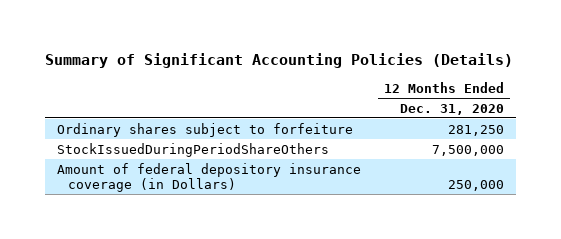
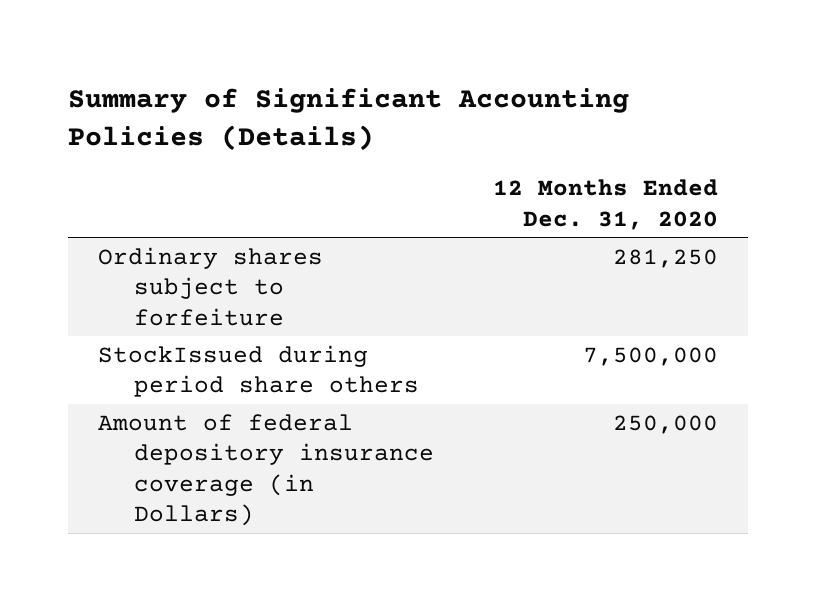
[56,142,329,157] StockIssuedDuringPeriodShareOthers -> [98,344,419,398] StockIssued during period share others

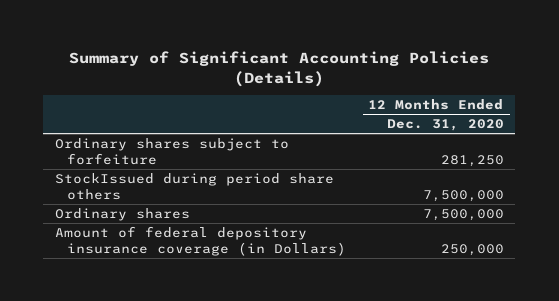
none -> [54,207,190,221] Ordinary shares

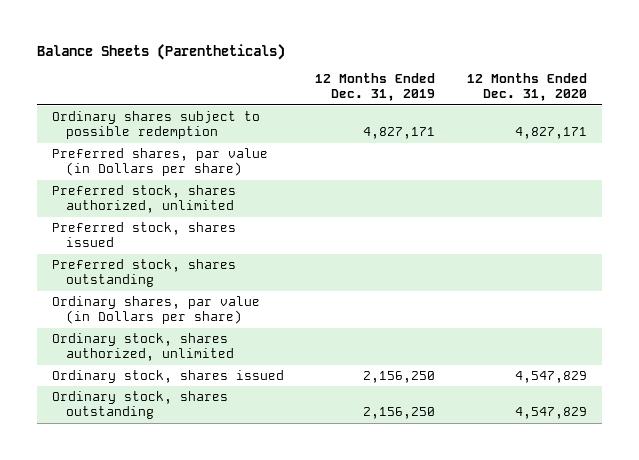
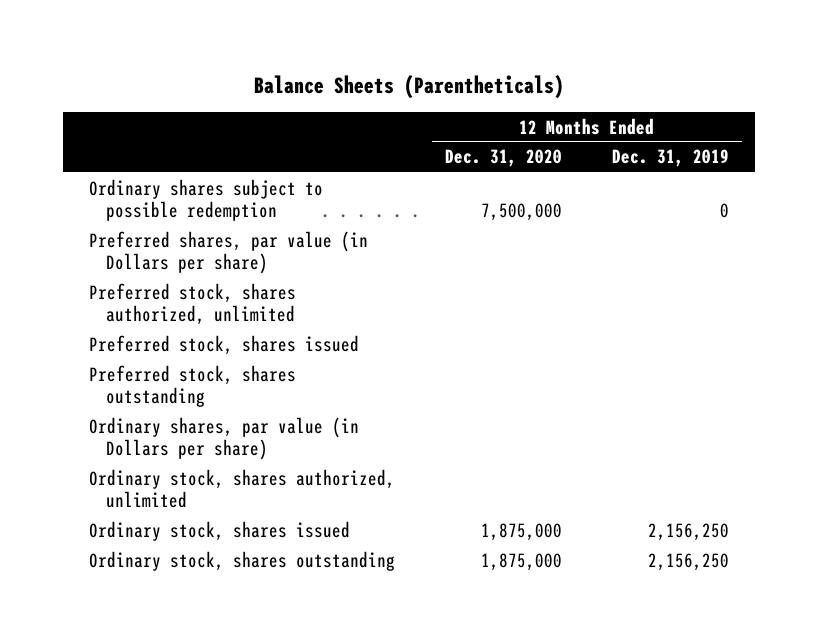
[363,127,436,140] 4,827,171 -> [720,203,730,219] 0
[514,127,587,140] 4,827,171 -> [481,203,563,222] 7,500,000
[514,370,587,383] 4,547,829 -> [481,522,563,541] 1,875,000
[514,407,587,420] 4,547,829 -> [481,552,563,571] 1,875,000

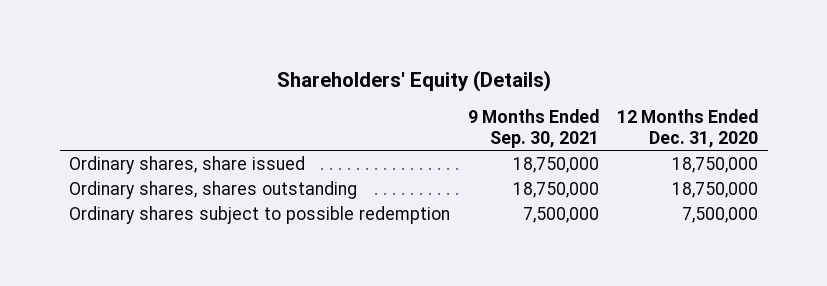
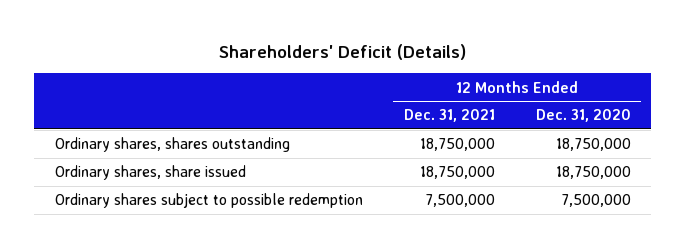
[276,70,551,93] Shareholders' Equity (Details) -> [218,44,466,61] Shareholders' Deficit (Details)
[468,109,600,148] 9 Months Ended Sep. 30, 2021 -> none
none -> [403,109,495,123] Dec. 31, 2021
[68,155,305,174] Ordinary shares, share issued -> [54,165,246,181] Ordinary shares, share issued

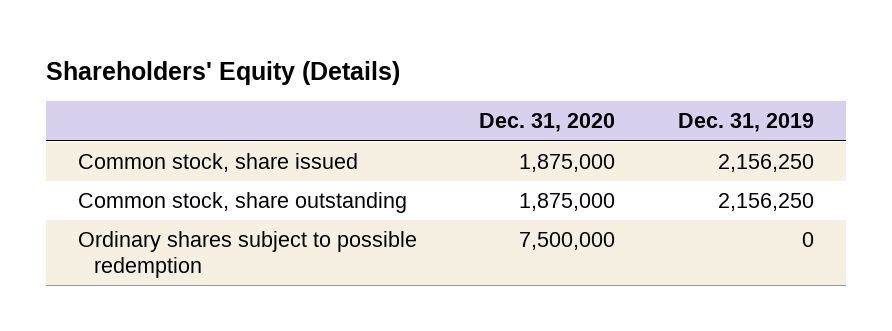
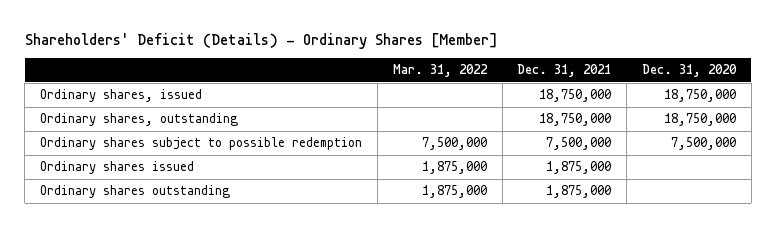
[46,60,401,85] Shareholders' Equity (Details) -> [24,32,498,49] Shareholders' Deficit (Details) - Ordinary Shares [Member]
[678,113,815,133] Dec. 31, 2019 -> none
none -> [392,64,488,78] Mar. 31, 2022
none -> [517,64,612,78] Dec. 31, 2021
[77,153,358,173] Common stock, share issued -> none
[77,192,407,214] Common stock, share outstanding -> none
none -> [40,89,203,103] Ordinary shares, issued
none -> [40,113,239,127] Ordinary shares, outstanding
none -> [40,161,195,175] Ordinary shares issued
none -> [40,185,231,199] Ordinary shares outstanding

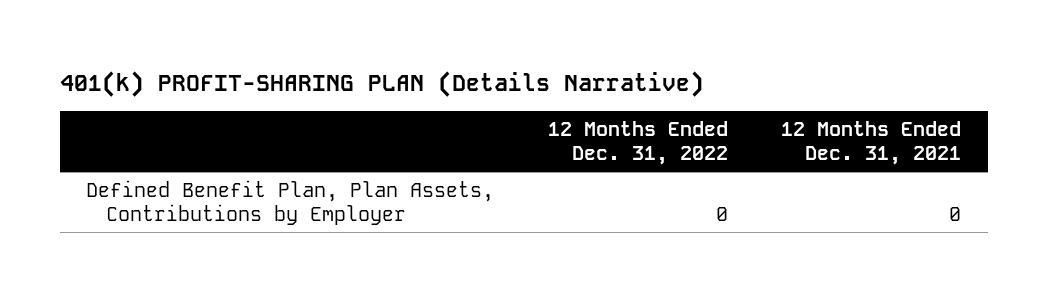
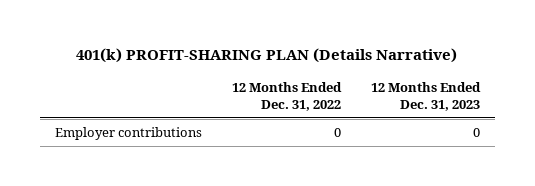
[780,120,961,165] 12 Months Ended Dec. 31, 2021 -> none
none -> [370,82,481,112] 12 Months Ended Dec. 31, 2023
[86,180,495,226] Defined Benefit Plan, Plan Assets, Contributions by Employer -> [54,127,202,141] Employer contributions

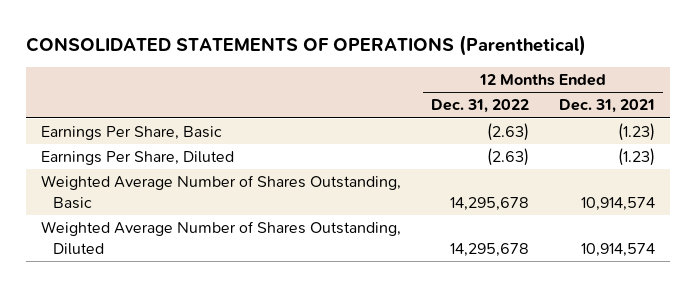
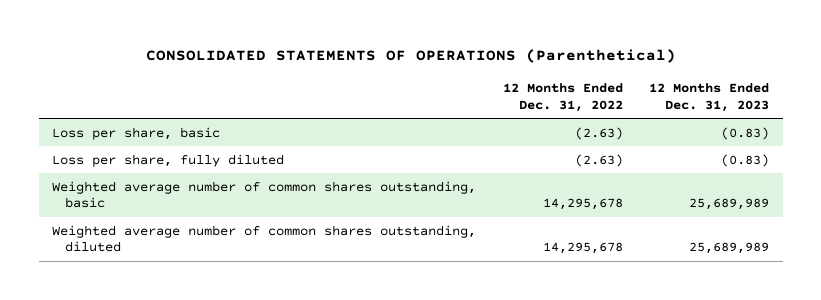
[559,99,656,114] Dec. 31, 2021 -> none
none -> [649,83,770,112] 12 Months Ended Dec. 31, 2023
[40,126,222,141] Earnings Per Share, Basic -> [51,126,220,140] Loss per share, basic
[40,151,234,166] Earnings Per Share, Diluted -> [51,153,284,167] Loss per share, fully diluted
[40,175,401,209] Weighted Average Number of Shares Outstanding, Basic -> [51,180,476,209] Weighted average number of common shares outstanding, basic
[40,221,401,255] Weighted Average Number of Shares Outstanding, Diluted -> [51,224,476,253] Weighted average number of common shares outstanding, diluted

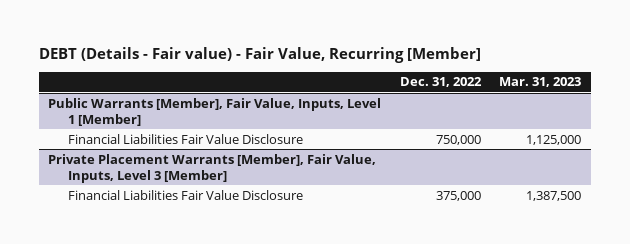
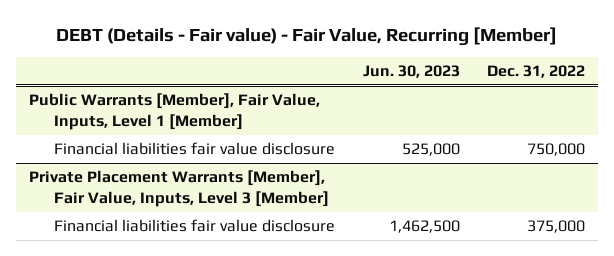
[499,77,582,88] Mar. 31, 2023 -> none
none -> [362,65,460,79] Jun. 30, 2023
[68,133,304,144] Financial Liabilities Fair Value Disclosure -> [54,142,336,156] Financial liabilities fair value disclosure
[68,189,304,200] Financial Liabilities Fair Value Disclosure -> [54,219,336,233] Financial liabilities fair value disclosure

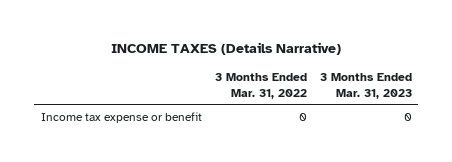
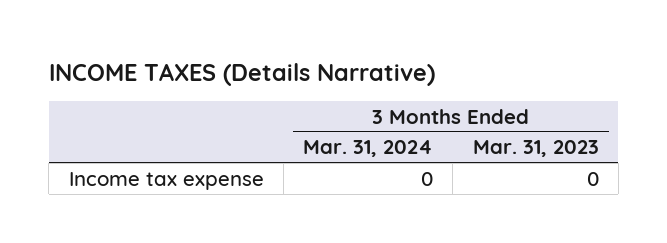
[214,73,307,99] 3 Months Ended Mar. 31, 2022 -> none
none -> [303,140,434,158] Mar. 31, 2024
[40,111,202,123] Income tax expense or benefit -> [68,171,264,190] Income tax expense

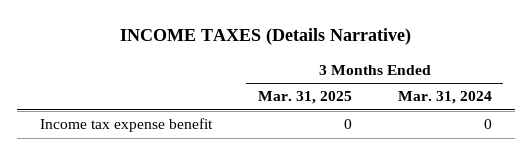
[472,140,599,158] Mar. 31, 2023 -> none
none -> [257,91,352,105] Mar. 31, 2025
[68,171,264,190] Income tax expense -> [39,118,213,133] Income tax expense benefit

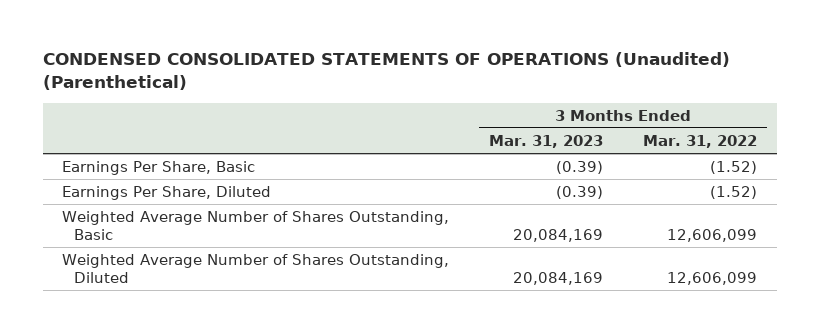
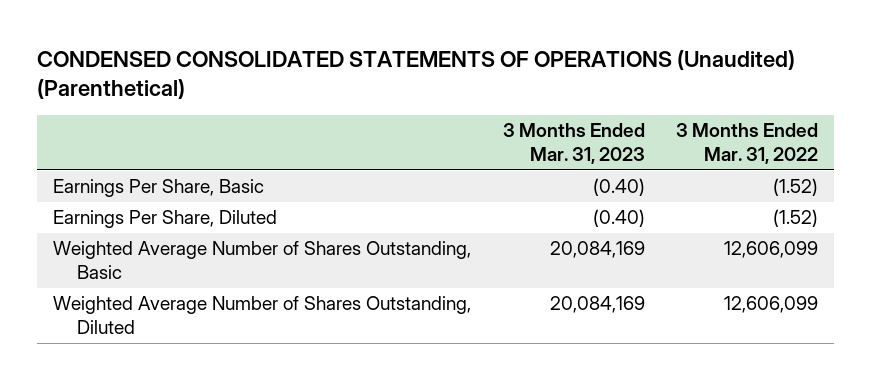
[556,160,604,174] (0.39) -> [592,178,645,197] (0.40)
[556,185,604,199] (0.39) -> [592,209,645,228] (0.40)

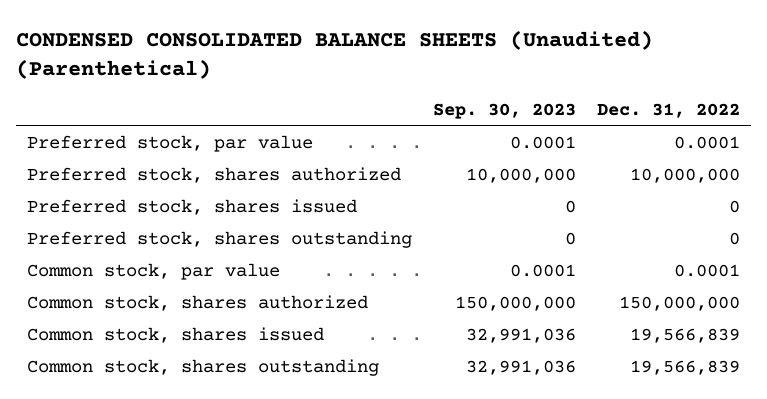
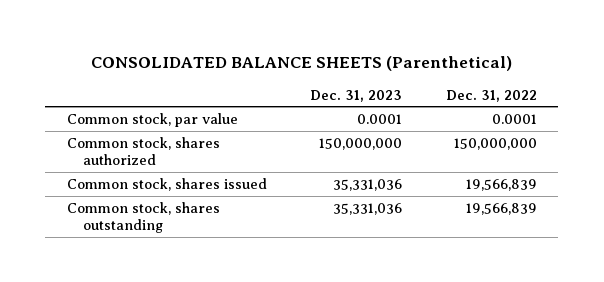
[16,29,654,80] CONDENSED CONSOLIDATED BALANCE SHEETS (Unaudited) (Parenthetical) -> [90,55,512,71] CONSOLIDATED BALANCE SHEETS (Parenthetical)
[433,103,577,120] Sep. 30, 2023 -> none
none -> [310,89,403,102] Dec. 31, 2023
[26,135,313,153] Preferred stock, par value -> none
[26,167,401,184] Preferred stock, shares authorized -> none
[26,199,357,216] Preferred stock, shares issued -> none
[26,231,412,249] Preferred stock, shares outstanding -> none

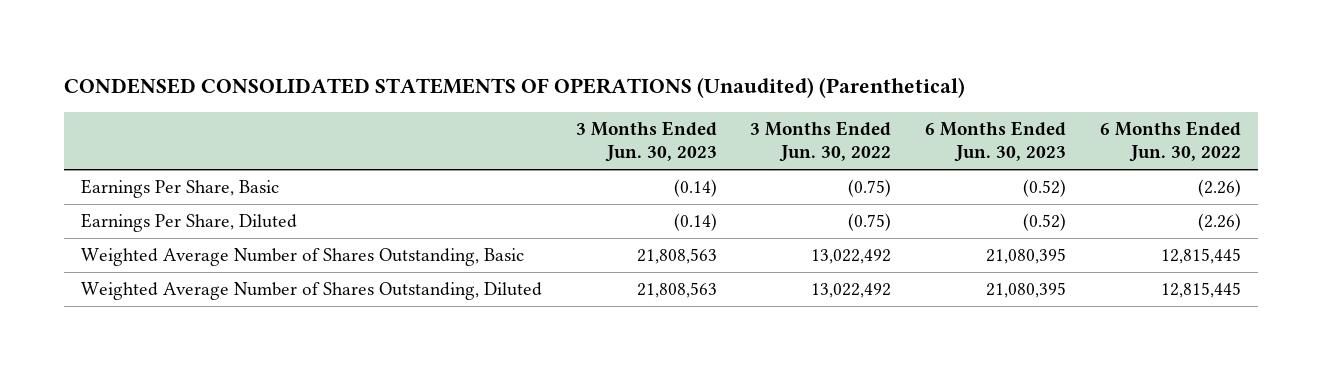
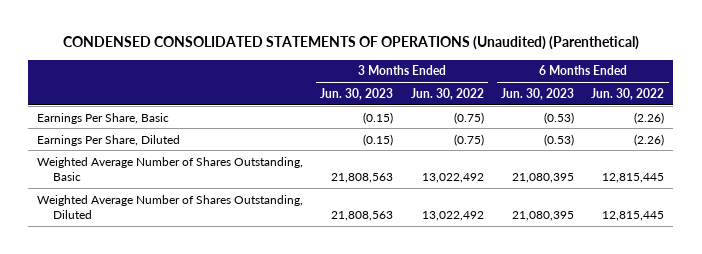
[673,179,717,198] (0.14) -> [363,111,394,124] (0.15)
[1023,179,1067,198] (0.52) -> [544,111,575,124] (0.53)
[673,213,717,232] (0.14) -> [363,133,394,146] (0.15)
[1023,213,1067,232] (0.52) -> [544,133,575,146] (0.53)

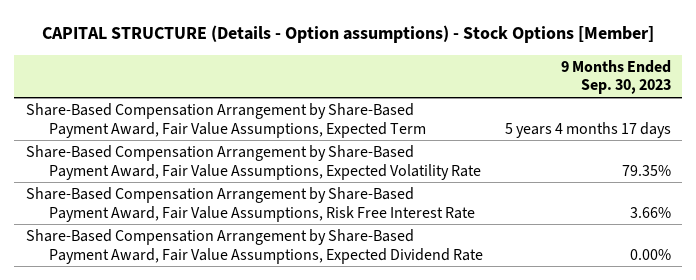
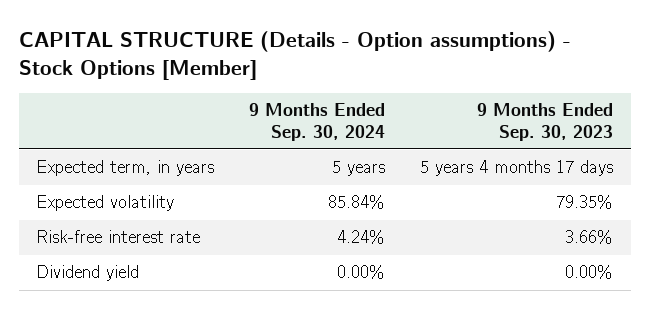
none -> [249,103,386,141] 9 Months Ended Sep. 30, 2024
[25,103,426,138] Share-Based Compensation Arrangement by Share-Based Payment Award, Fair Value Assumptions, Expected Term -> [36,160,215,177] Expected term, in years
[25,145,481,180] Share-Based Compensation Arrangement by Share-Based Payment Award, Fair Value Assumptions, Expected Volatility Rate -> [36,195,175,212] Expected volatility
[25,187,475,222] Share-Based Compensation Arrangement by Share-Based Payment Award, Fair Value Assumptions, Risk Free Interest Rate -> [36,230,201,244] Risk-free interest rate
[25,229,483,264] Share-Based Compensation Arrangement by Share-Based Payment Award, Fair Value Assumptions, Expected Dividend Rate -> [36,265,140,282] Dividend yield

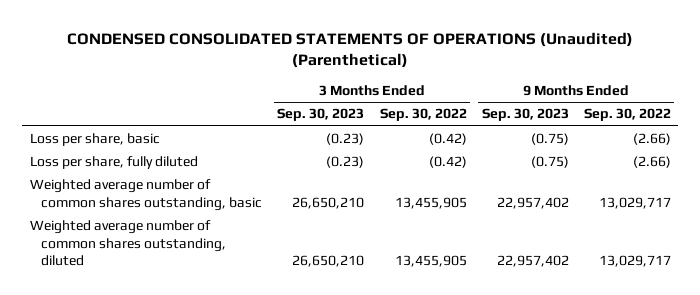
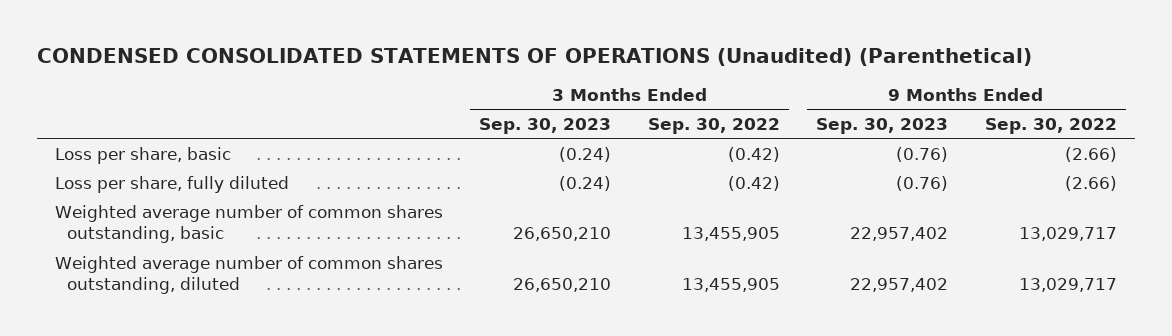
[326,133,365,146] (0.23) -> [559,146,612,162] (0.24)
[530,133,569,146] (0.75) -> [896,146,949,162] (0.76)
[326,156,365,169] (0.23) -> [559,175,612,191] (0.24)
[530,156,569,169] (0.75) -> [896,175,949,191] (0.76)

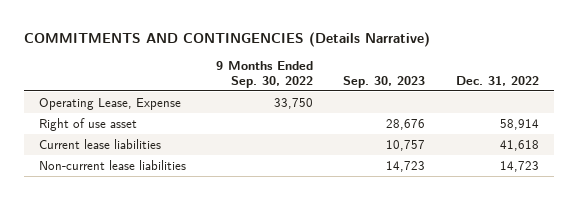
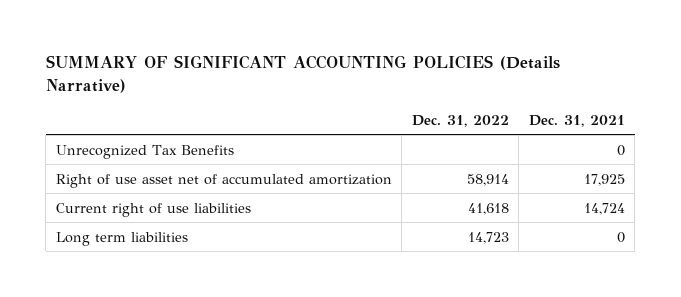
[23,31,430,47] COMMITMENTS AND CONTINGENCIES (Details Narrative) -> [45,55,560,93] SUMMARY OF SIGNIFICANT ACCOUNTING POLICIES (Details Narrative)
[216,60,314,88] 9 Months Ended Sep. 30, 2022 -> none
[343,75,426,88] Sep. 30, 2023 -> none
none -> [528,114,625,127] Dec. 31, 2021
[38,97,181,110] Operating Lease, Expense -> none
none -> [55,144,234,159] Unrecognized Tax Benefits
[38,117,137,131] Right of use asset -> [55,173,392,188] Right of use asset net of accumulated amortization
[38,138,161,149] Current lease liabilities -> [55,202,251,217] Current right of use liabilities
[38,159,186,170] Non-current lease liabilities -> [55,231,188,246] Long term liabilities

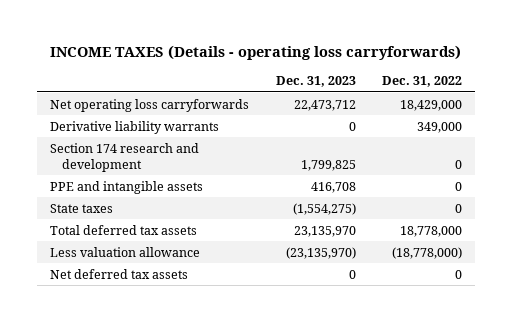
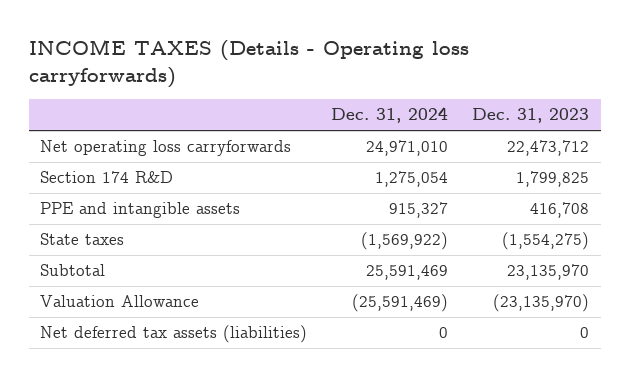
[50,45,462,61] INCOME TAXES (Details - operating loss carryforwards) -> [28,39,469,88] INCOME TAXES (Details - Operating loss carryforwards)
[382,76,463,88] Dec. 31, 2022 -> none
none -> [331,107,449,124] Dec. 31, 2024
[50,120,220,134] Derivative liability warrants -> none
[50,142,200,172] Section 174 research and development -> [40,171,174,184] Section 174 R&D
[50,224,198,235] Total deferred tax assets -> [40,264,106,277] Subtotal
[50,246,201,257] Less valuation allowance -> [40,295,200,308] Valuation Allowance
[50,268,189,279] Net deferred tax assets -> [40,325,308,344] Net deferred tax assets (liabilities)

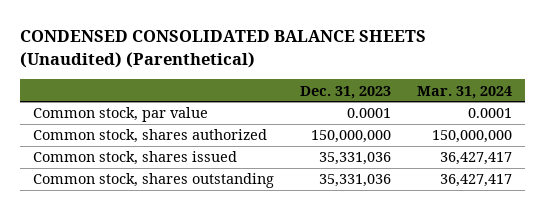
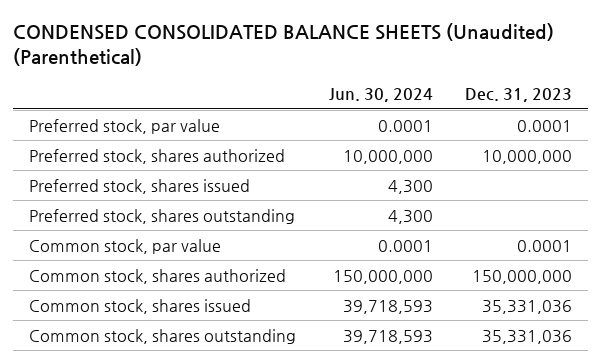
[417,85,513,99] Mar. 31, 2024 -> none
none -> [328,88,433,103] Jun. 30, 2024
none -> [29,118,221,134] Preferred stock, par value
none -> [29,148,286,164] Preferred stock, shares authorized
none -> [29,178,251,194] Preferred stock, shares issued
none -> [29,208,296,224] Preferred stock, shares outstanding

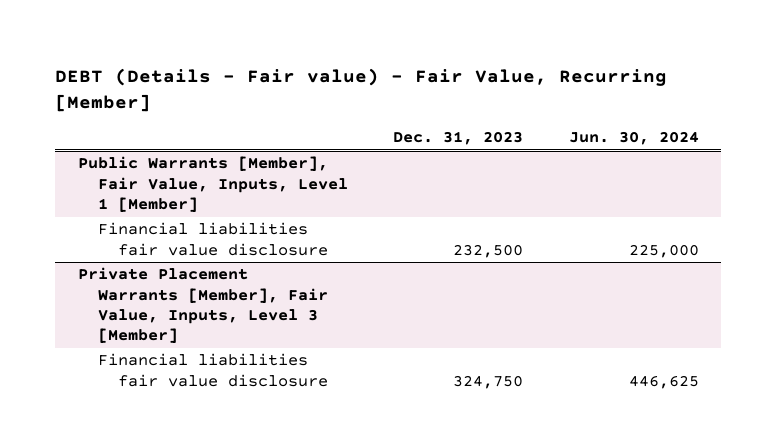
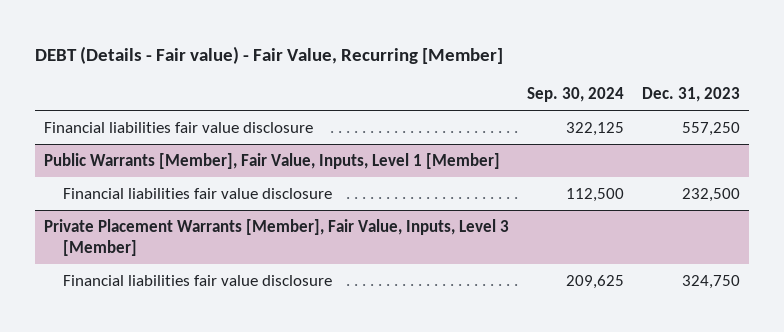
[568,131,699,146] Jun. 30, 2024 -> none
none -> [526,87,624,103] Sep. 30, 2024
none -> [43,121,313,133] Financial liabilities fair value disclosure

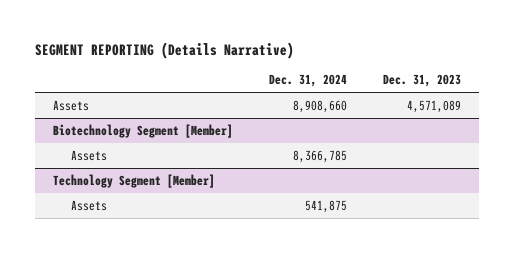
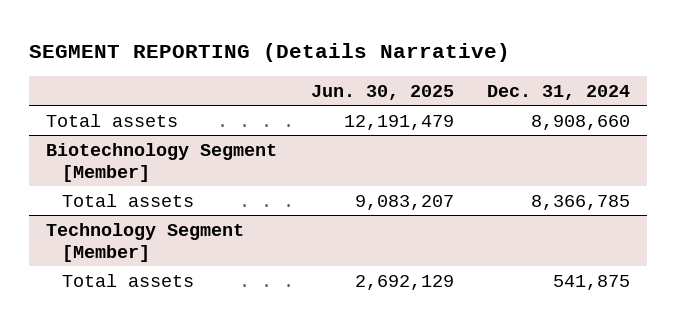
[383,74,462,88] Dec. 31, 2023 -> none
none -> [310,84,454,100] Jun. 30, 2025
[52,99,89,111] Assets -> [46,113,179,127] Total assets
[70,149,107,161] Assets -> [62,193,195,207] Total assets
[70,199,107,211] Assets -> [62,273,195,287] Total assets

